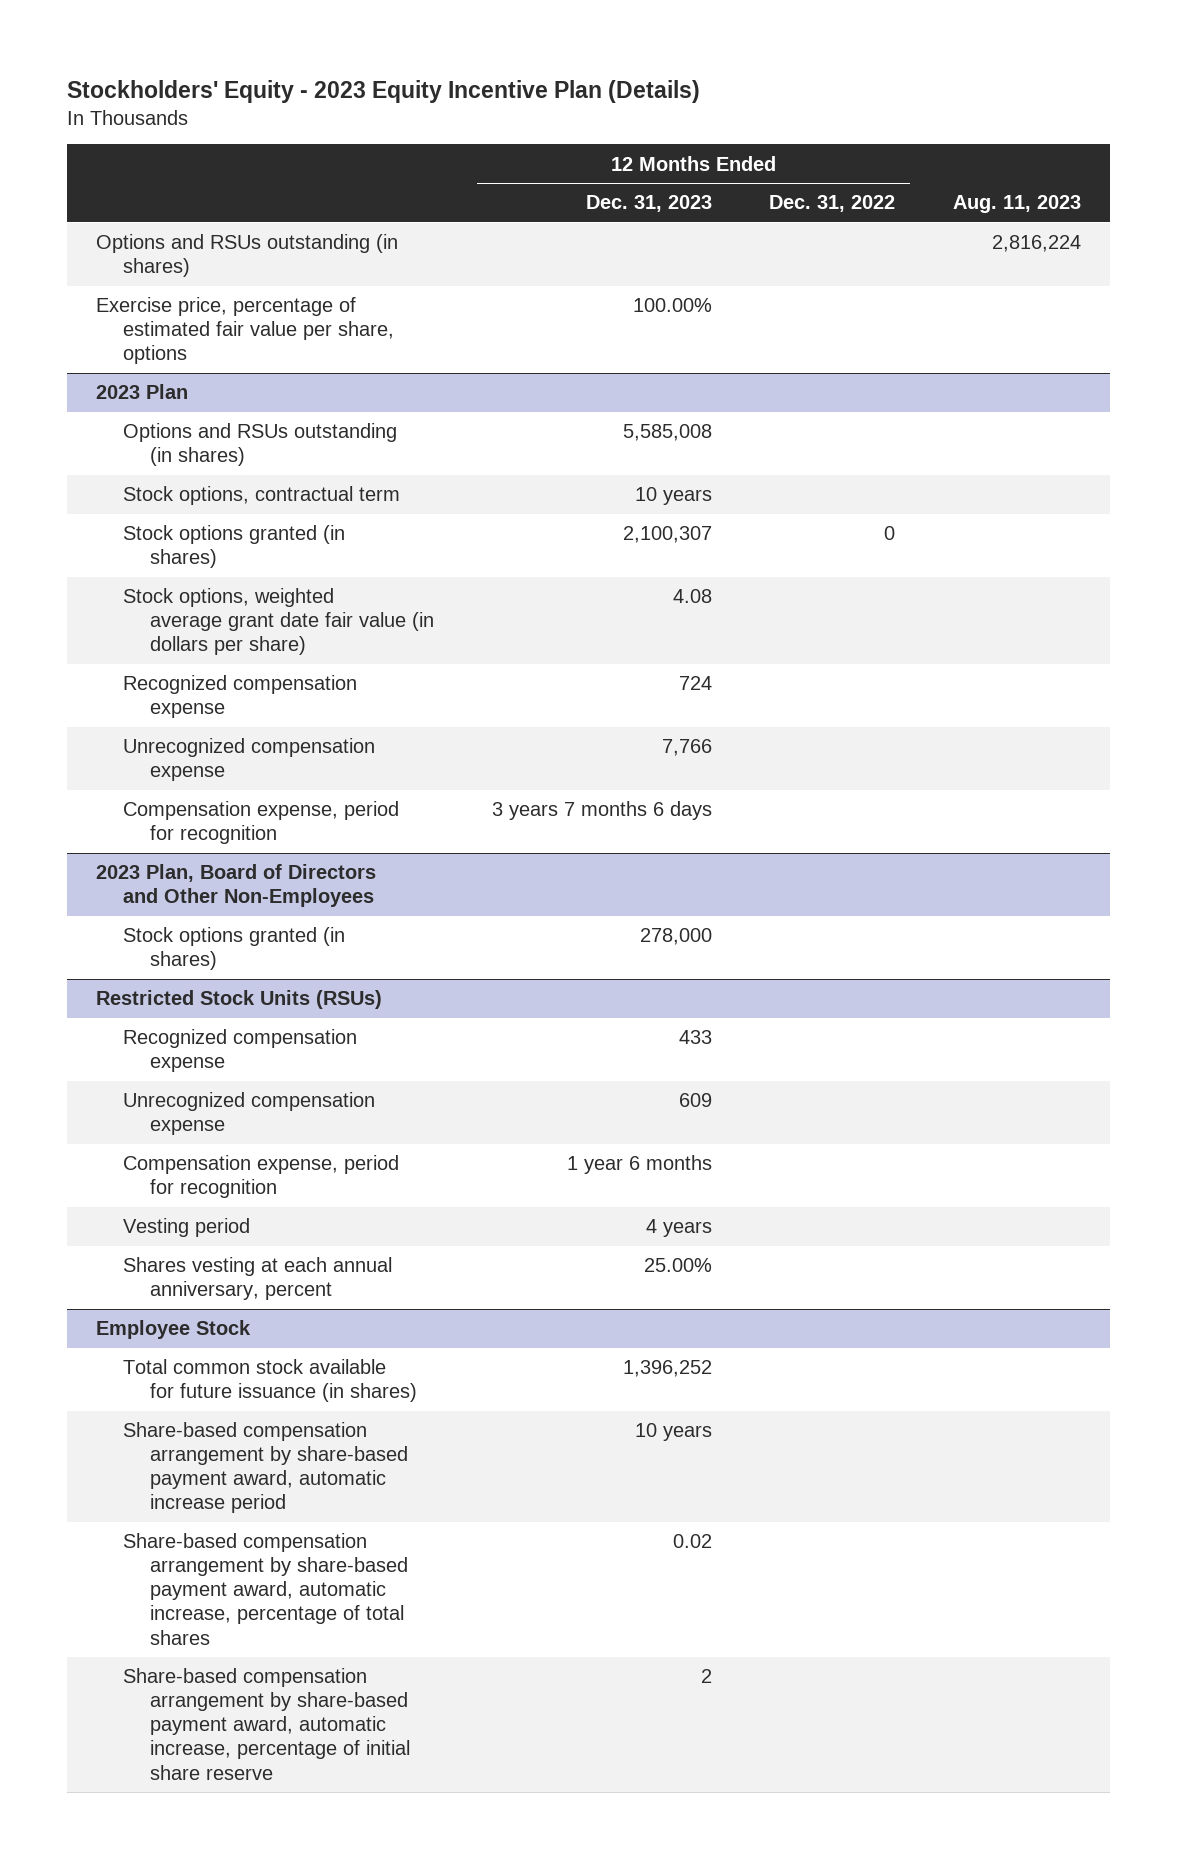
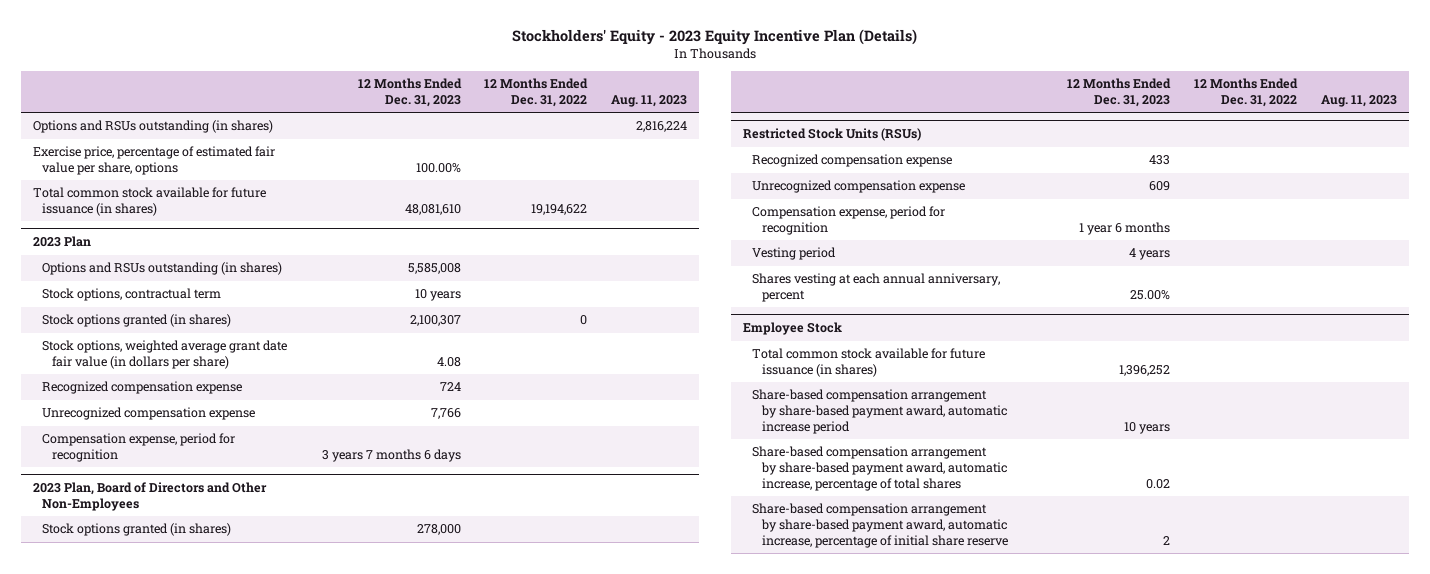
none -> [33,187,267,217] Total common stock available for future issuance (in shares)

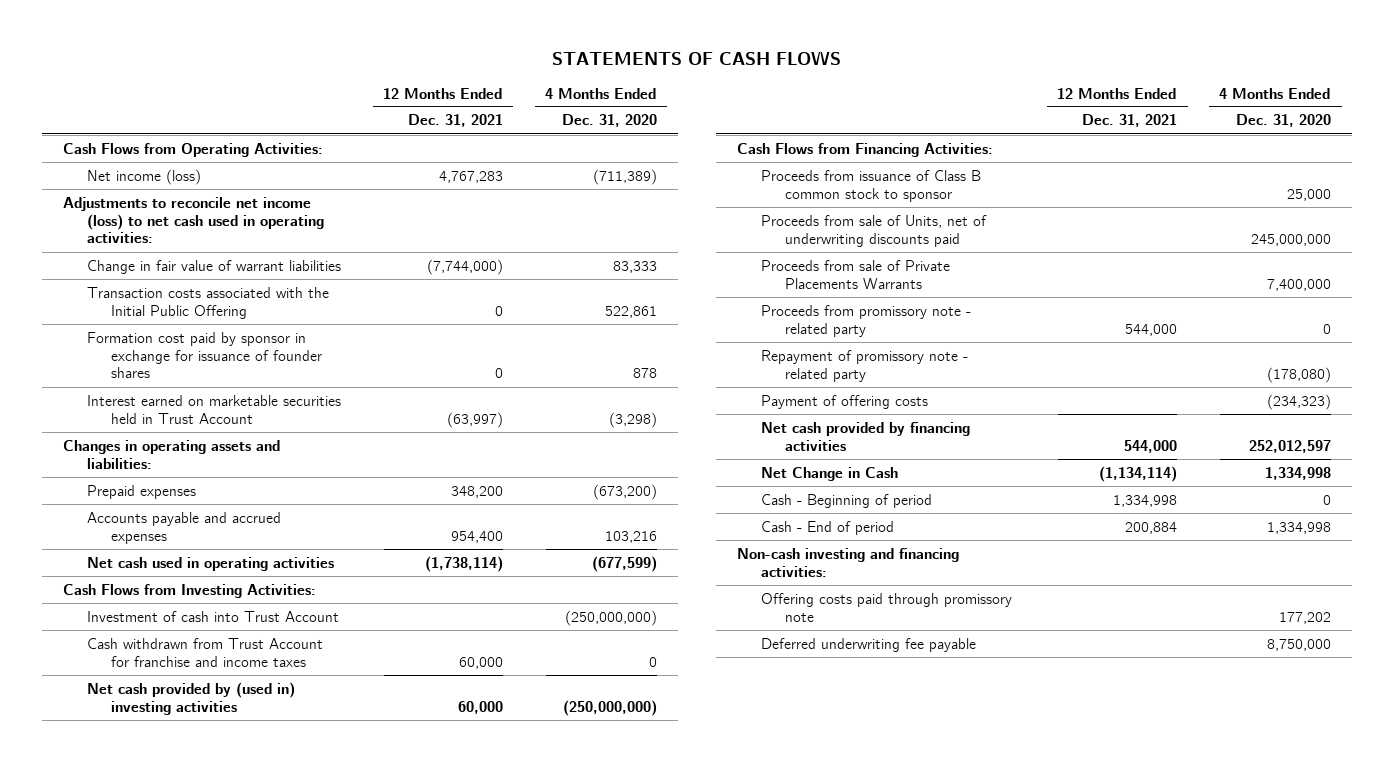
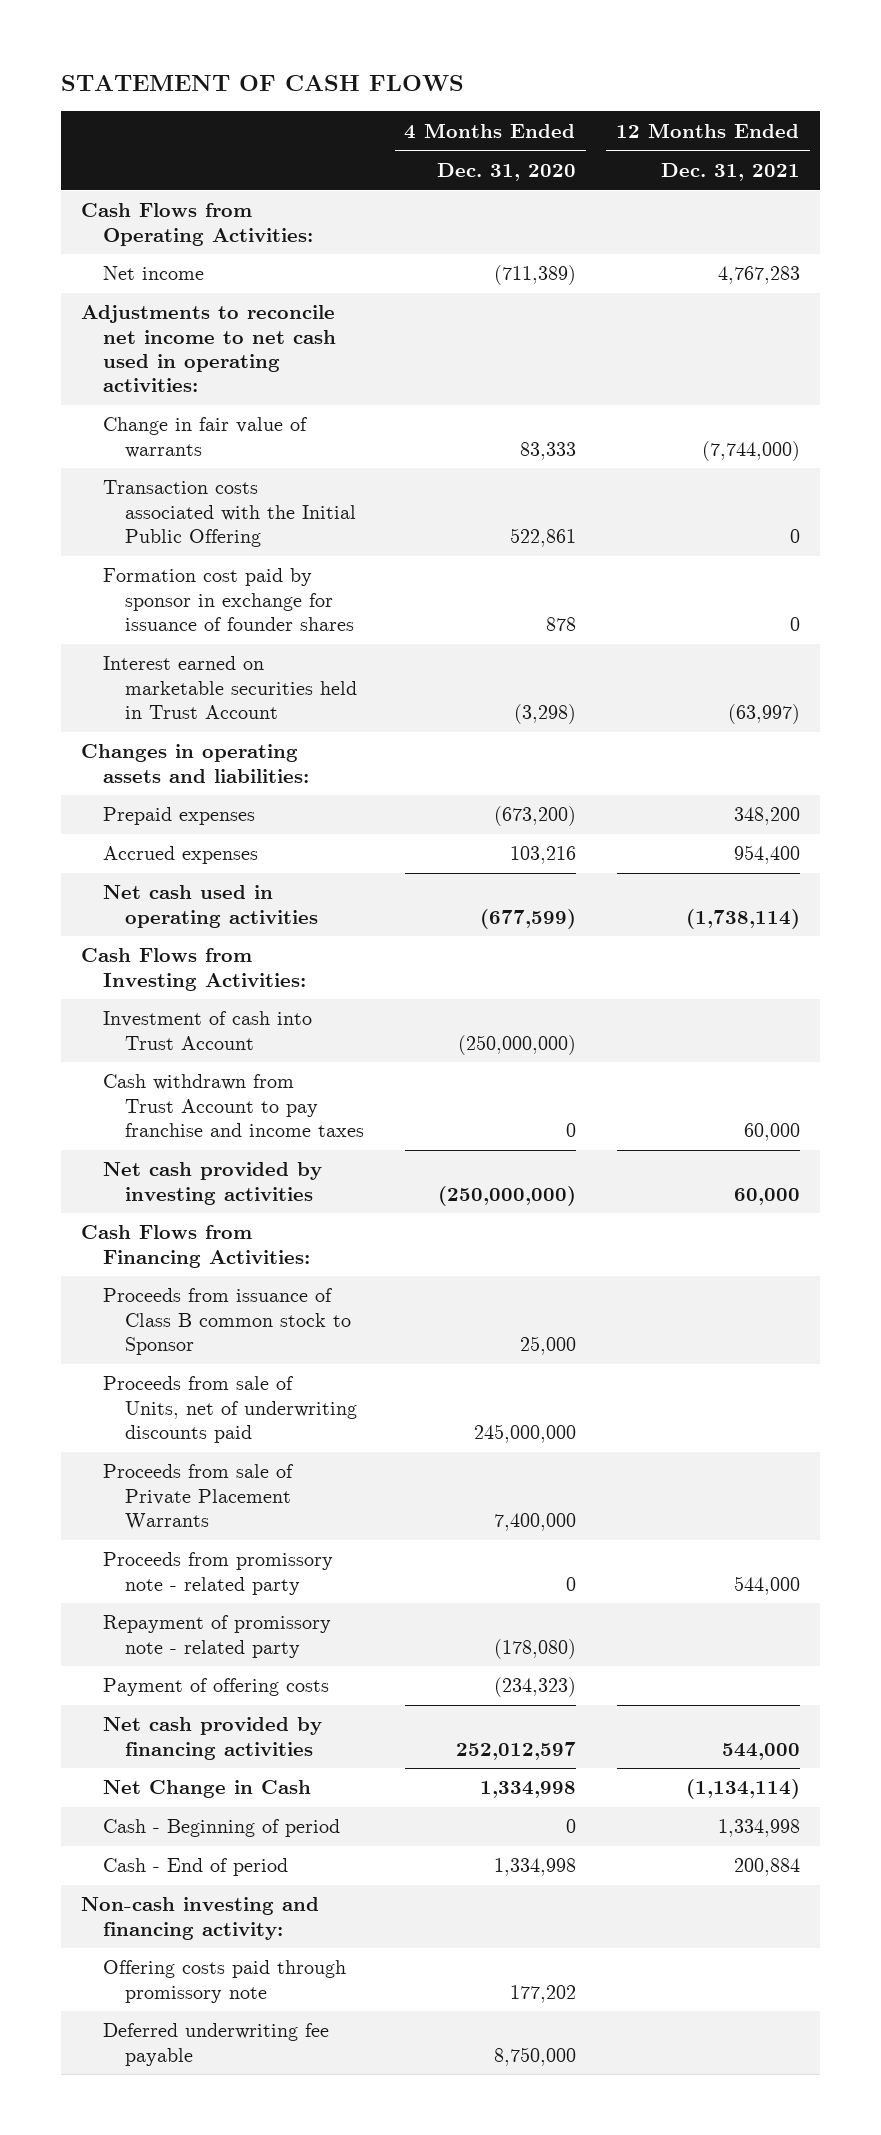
[551,50,841,66] STATEMENTS OF CASH FLOWS -> [60,75,464,92] STATEMENT OF CASH FLOWS
[86,168,201,185] Net income (loss) -> [102,266,204,281] Net income
[63,196,324,244] Adjustments to reconcile net income (loss) to net cash used in operating activities: -> [81,305,336,392] Adjustments to reconcile net income to net cash used in operating activities:
[86,259,341,274] Change in fair value of warrant liabilities -> [102,417,308,458] Change in fair value of warrants
[86,511,281,544] Accounts payable and accrued expenses -> [102,846,258,865] Accrued expenses
[86,637,323,667] Cash withdrawn from Trust Account for franchise and income taxes -> [102,1074,364,1137] Cash withdrawn from Trust Account to pay franchise and income taxes
[86,681,295,715] Net cash provided by (used in) investing activities -> [102,1162,322,1205] Net cash provided by investing activities
[761,169,982,202] Proceeds from issuance of Class B common stock to sponsor -> [102,1288,351,1355] Proceeds from issuance of Class B common stock to Sponsor
[761,259,951,289] Proceeds from sale of Private Placements Warrants -> [102,1464,294,1530] Proceeds from sale of Private Placement Warrants
[737,547,960,577] Non-cash investing and financing activities: -> [81,1897,320,1940] Non-cash investing and financing activity:

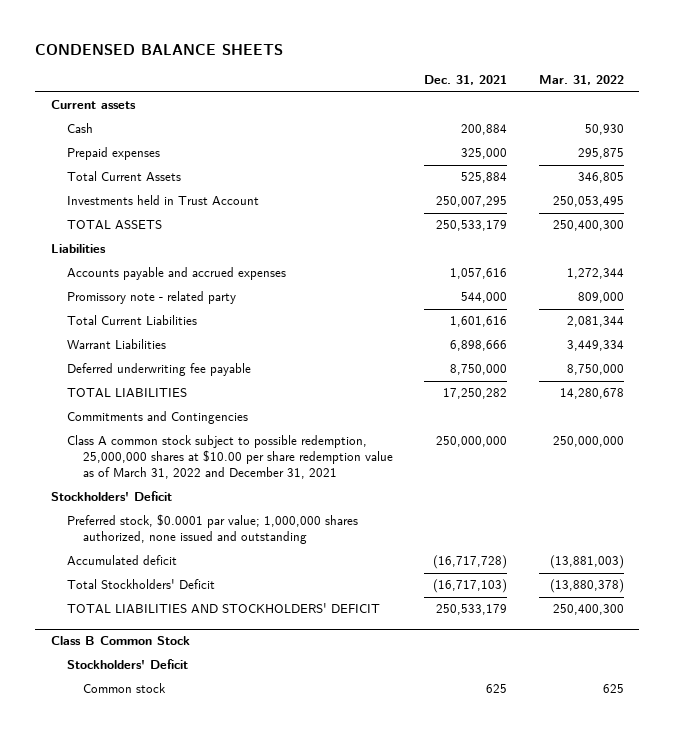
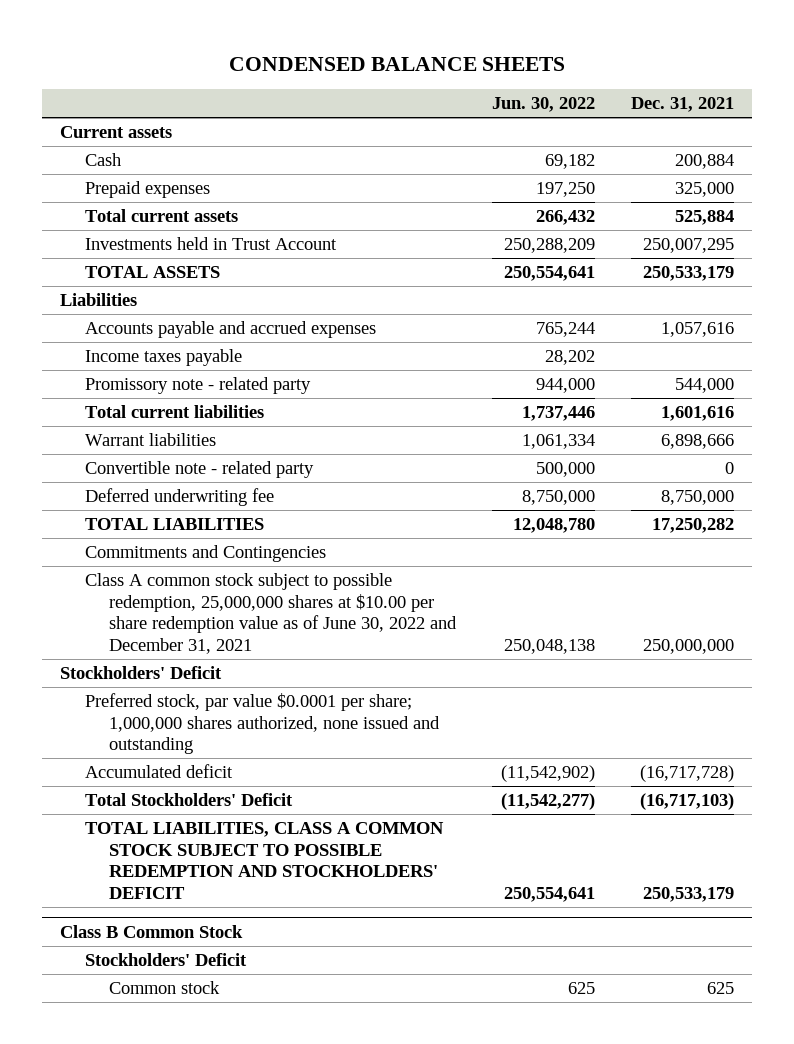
[538,75,624,86] Mar. 31, 2022 -> none
none -> [492,97,596,113] Jun. 30, 2022
[66,171,181,182] Total Current Assets -> [84,209,238,223] Total current assets
none -> [84,349,242,367] Income taxes payable
[66,315,197,326] Total Current Liabilities -> [84,405,264,419] Total current liabilities
[66,339,166,350] Warrant Liabilities -> [84,433,216,447] Warrant liabilities
none -> [84,461,314,479] Convertible note - related party
[66,363,251,377] Deferred underwriting fee payable -> [84,488,274,507] Deferred underwriting fee
[66,435,393,480] Class A common stock subject to possible redemption, 25,000,000 shares at $10.00 per share redemption value as of March 31, 2022 and December 31, 2021 -> [84,573,458,654] Class A common stock subject to possible redemption, 25,000,000 shares at $10.00 per share redemption value as of June 30, 2022 and December 31, 2021
[66,514,358,545] Preferred stock, $0.0001 par value; 1,000,000 shares authorized, none issued and outstanding -> [84,693,441,755] Preferred stock, par value $0.0001 per share; 1,000,000 shares authorized, none issued and outstanding
[66,603,380,614] TOTAL LIABILITIES AND STOCKHOLDERS' DEFICIT -> [84,822,444,899] TOTAL LIABILITIES, CLASS A COMMON STOCK SUBJECT TO POSSIBLE REDEMPTION AND STOCKHOLDERS' DEFICIT

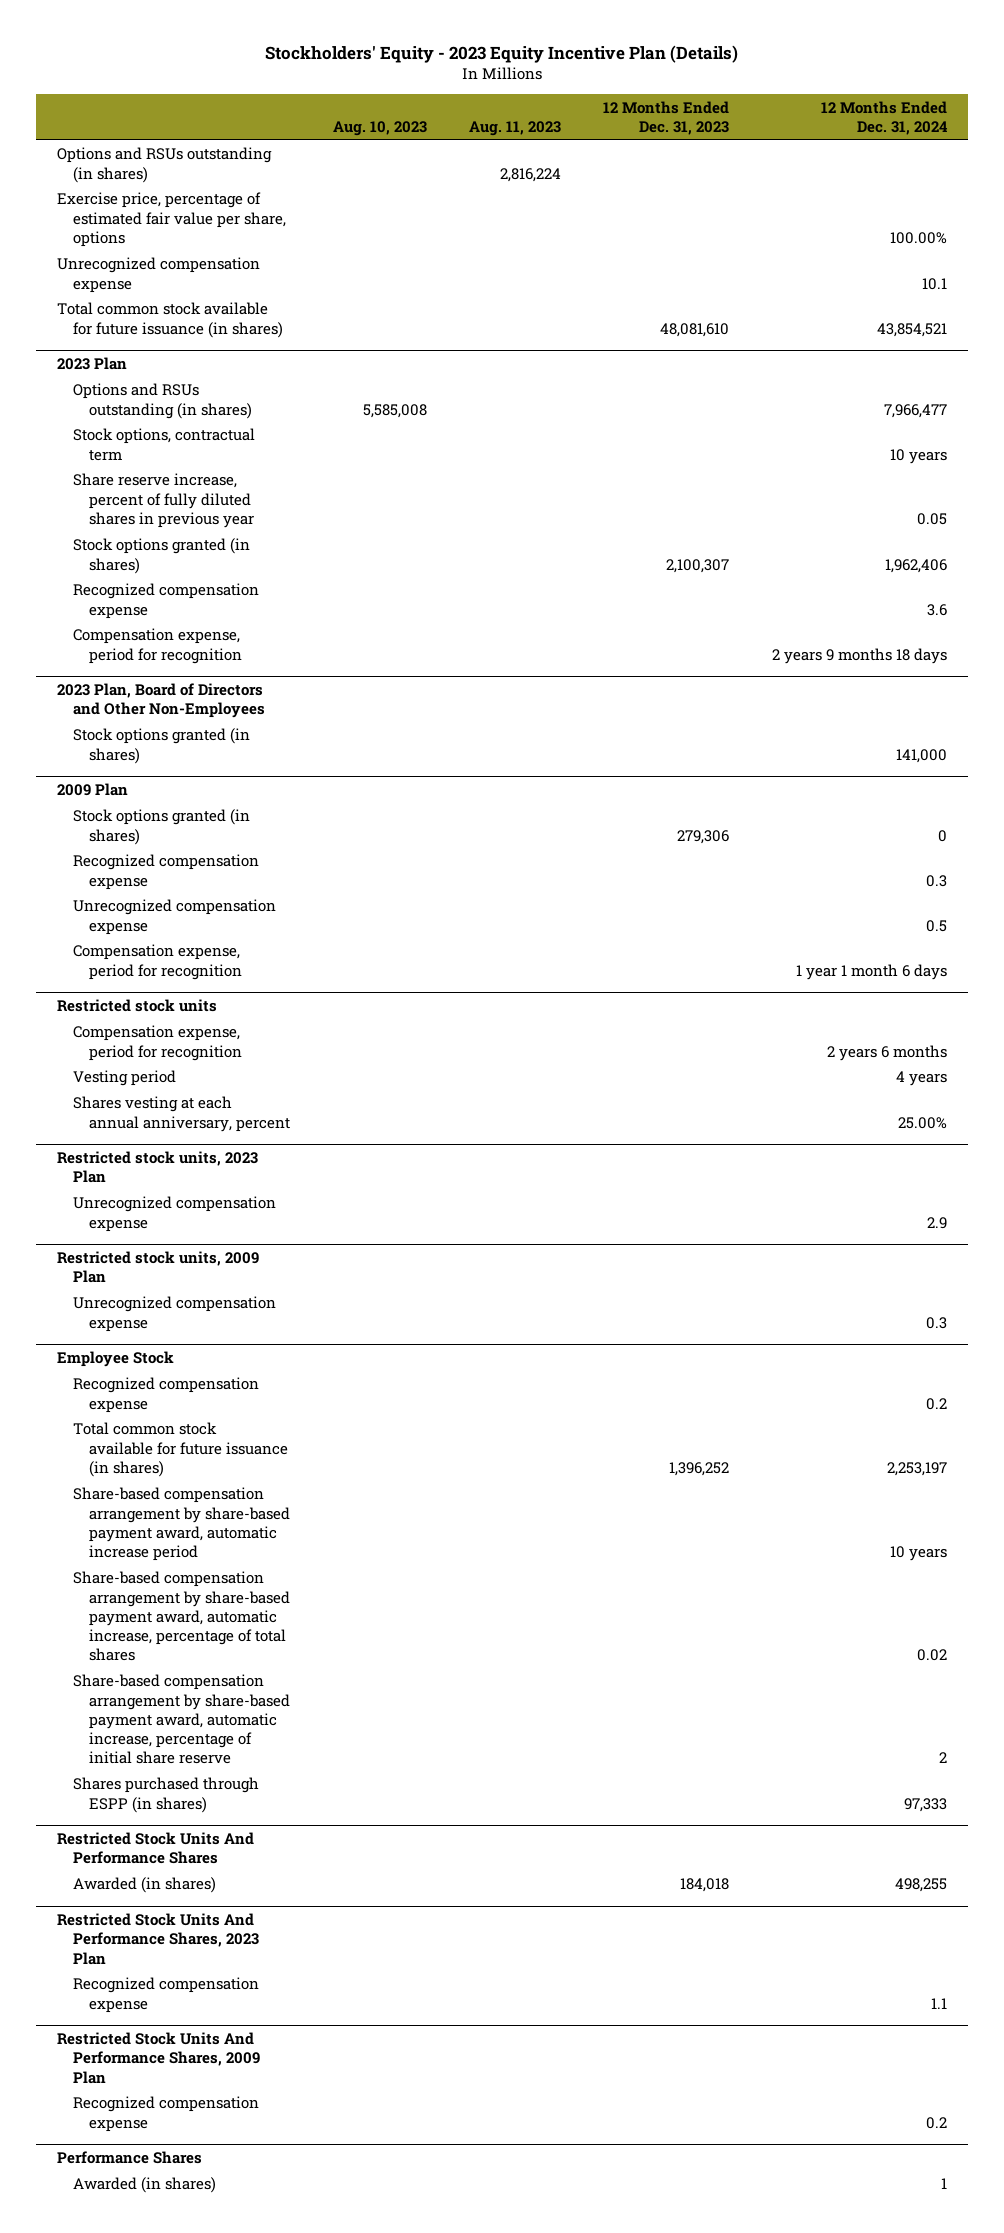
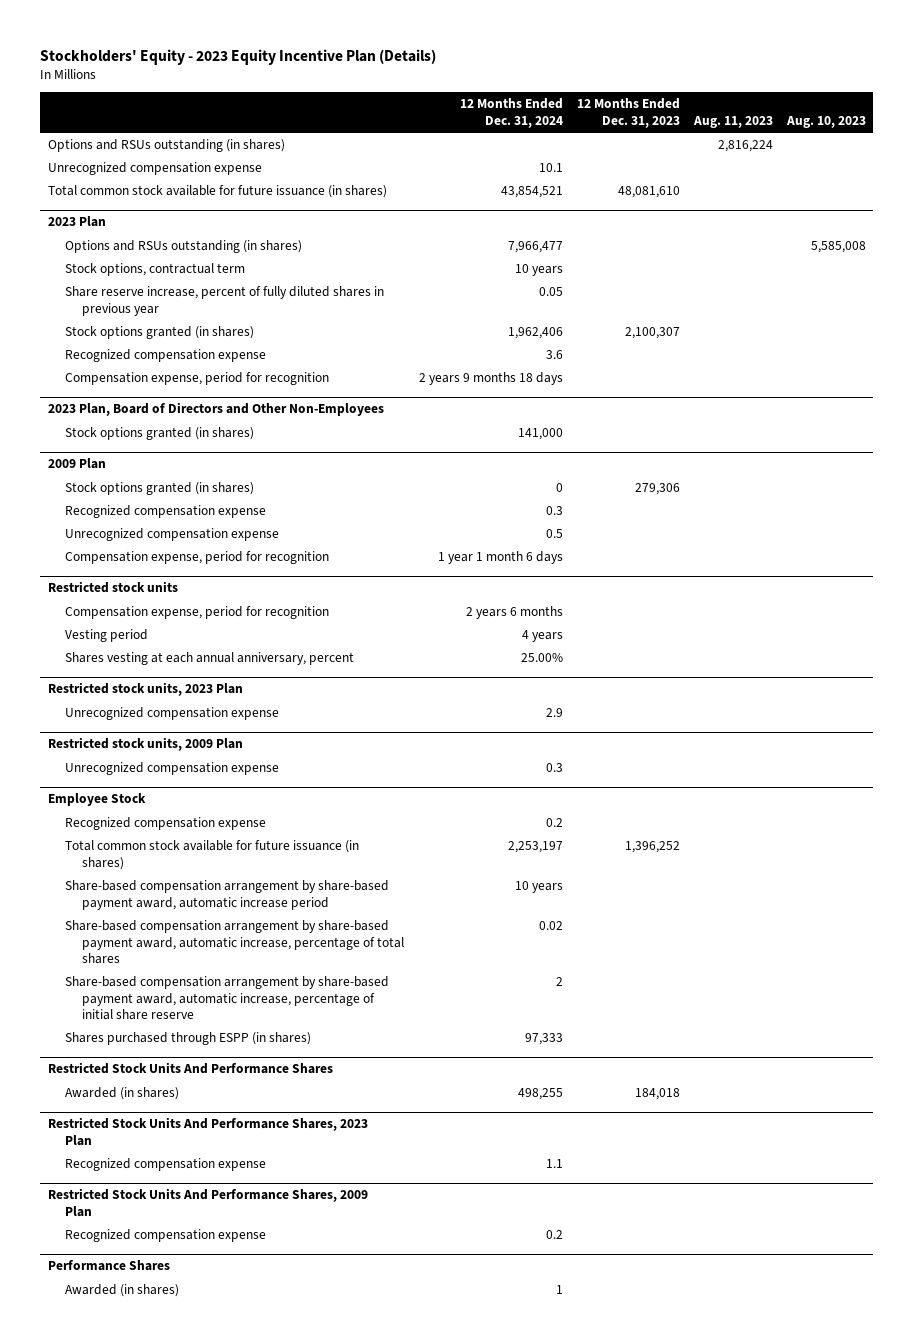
[57,192,287,247] Exercise price, percentage of estimated fair value per share, options -> none

